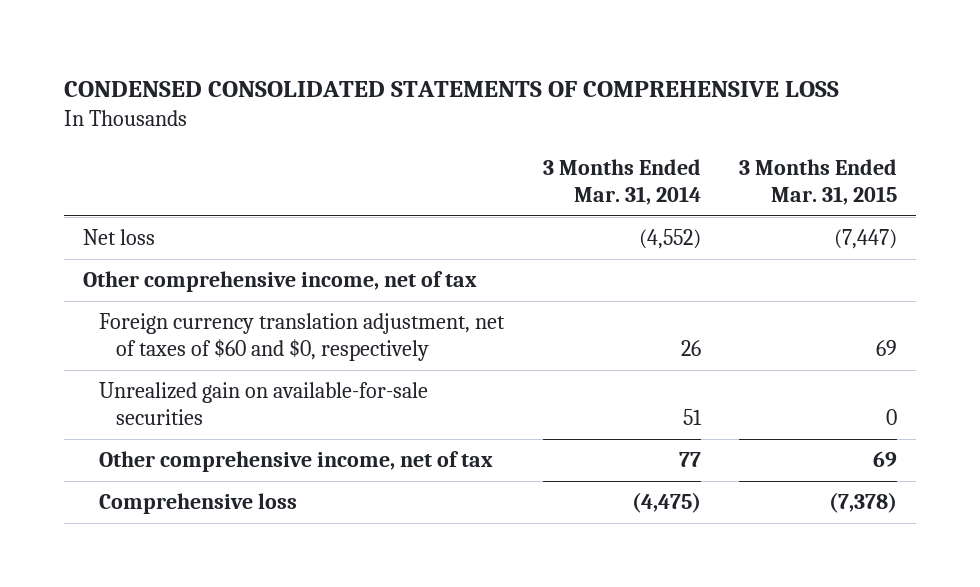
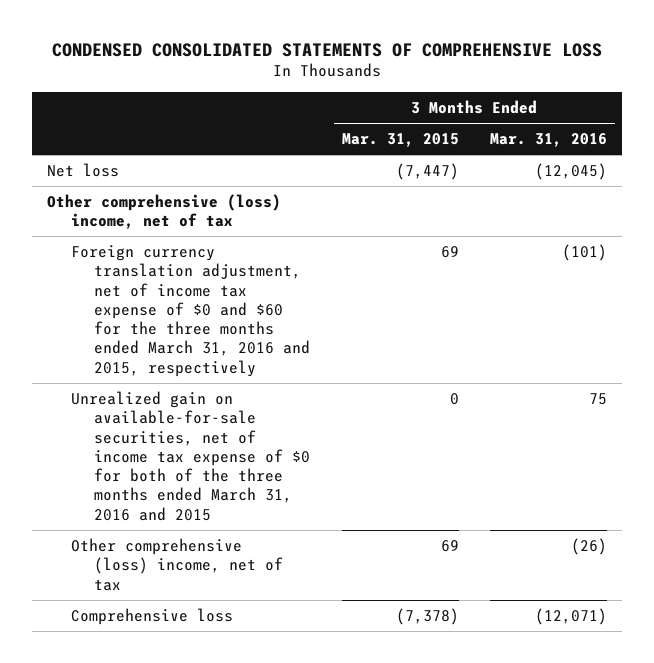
[542,159,701,205] 3 Months Ended Mar. 31, 2014 -> none
none -> [489,133,607,148] Mar. 31, 2016
[99,382,429,425] Unrealized gain on available-for-sale securities -> none
[82,271,477,293] Other comprehensive income, net of tax -> [47,194,282,230] Other comprehensive (loss) income, net of tax
[99,313,506,361] Foreign currency translation adjustment, net of taxes of $60 and $0, respectively -> [70,245,311,377] Foreign currency translation adjustment, net of income tax expense of $0 and $60 for the three months ended March 31, 2016 and 2015, respectively
none -> [70,391,311,521] Unrealized gain on available-for-sale securities, net of income tax expense of $0 for both of the three months ended March 31, 2016 and 2015
[99,451,494,473] Other comprehensive income, net of tax -> [70,538,284,591] Other comprehensive (loss) income, net of tax

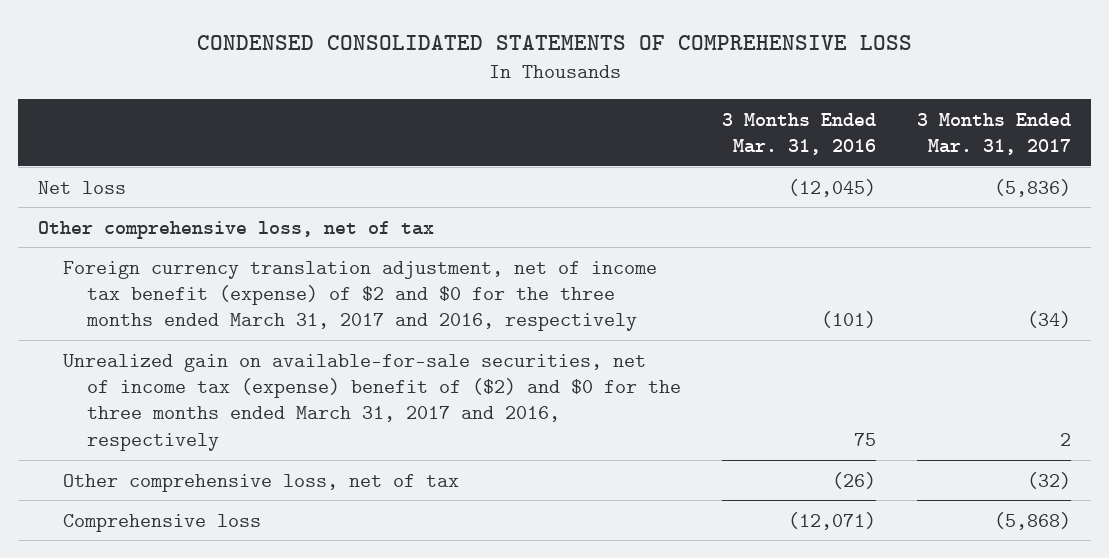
[341,133,459,148] Mar. 31, 2015 -> none
none -> [916,112,1071,156] 3 Months Ended Mar. 31, 2017
[47,194,282,230] Other comprehensive (loss) income, net of tax -> [38,220,435,239] Other comprehensive loss, net of tax
[70,245,311,377] Foreign currency translation adjustment, net of income tax expense of $0 and $60 for the three months ended March 31, 2016 and 2015, respectively -> [62,260,657,332] Foreign currency translation adjustment, net of income tax benefit (expense) of $2 and $0 for the three months ended March 31, 2017 and 2016, respectively
[70,391,311,521] Unrealized gain on available-for-sale securities, net of income tax expense of $0 for both of the three months ended March 31, 2016 and 2015 -> [62,353,682,451] Unrealized gain on available-for-sale securities, net of income tax (expense) benefit of ($2) and $0 for the three months ended March 31, 2017 and 2016, respectively
[70,538,284,591] Other comprehensive (loss) income, net of tax -> [62,473,459,492] Other comprehensive loss, net of tax

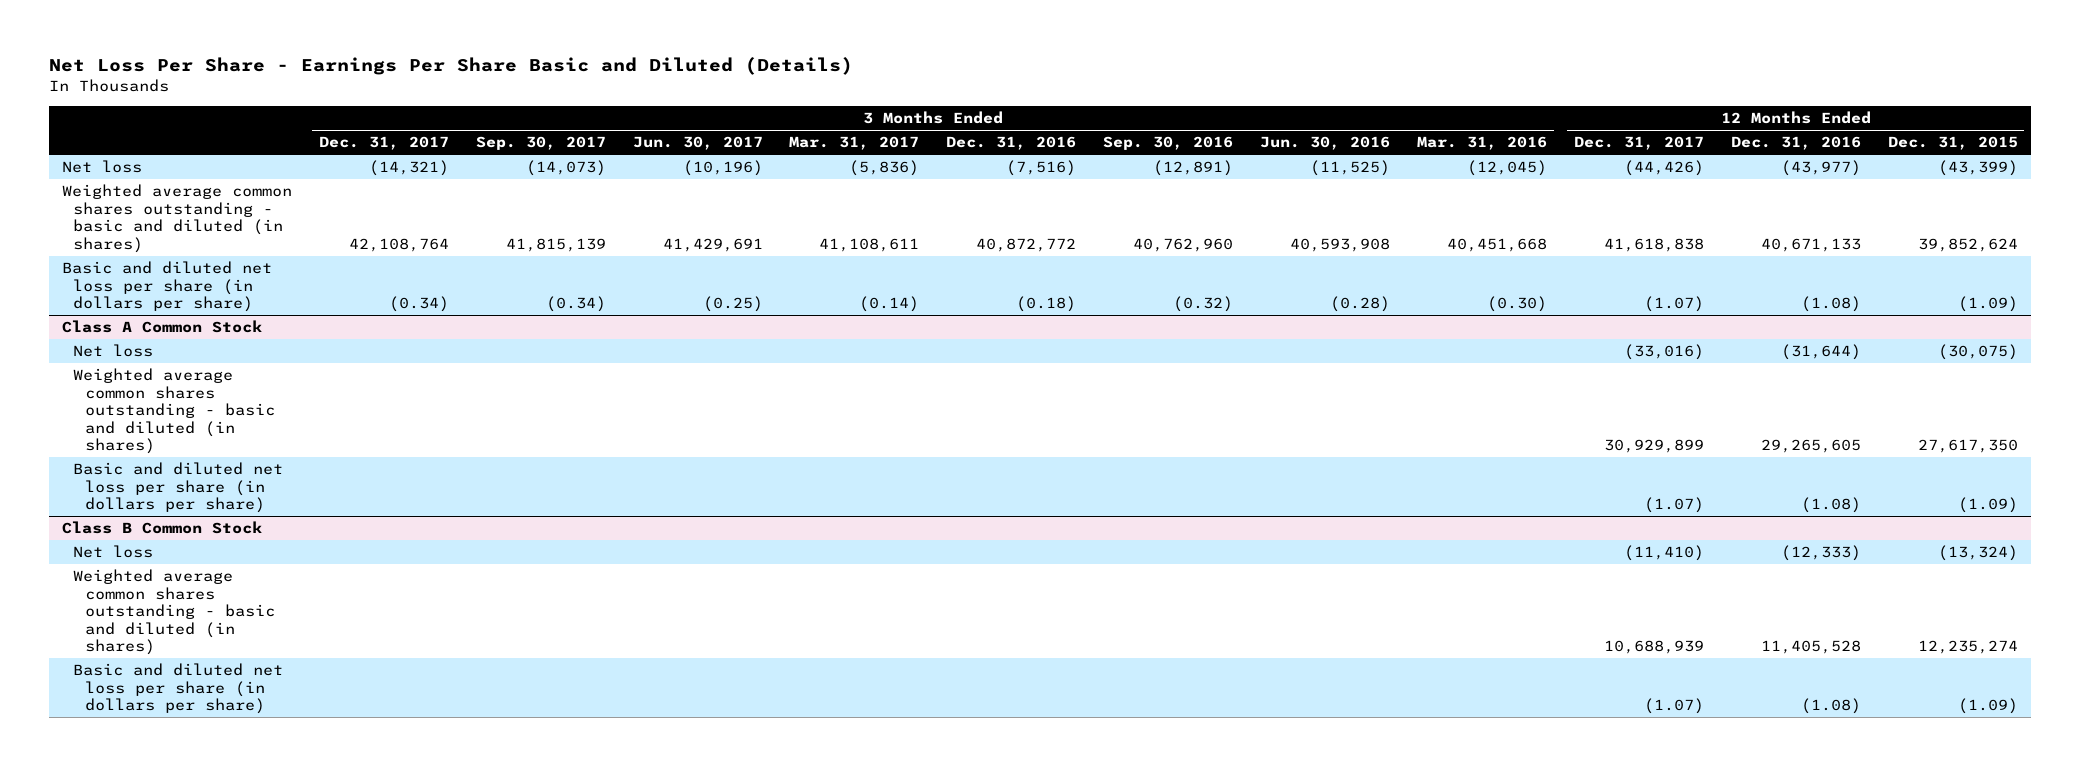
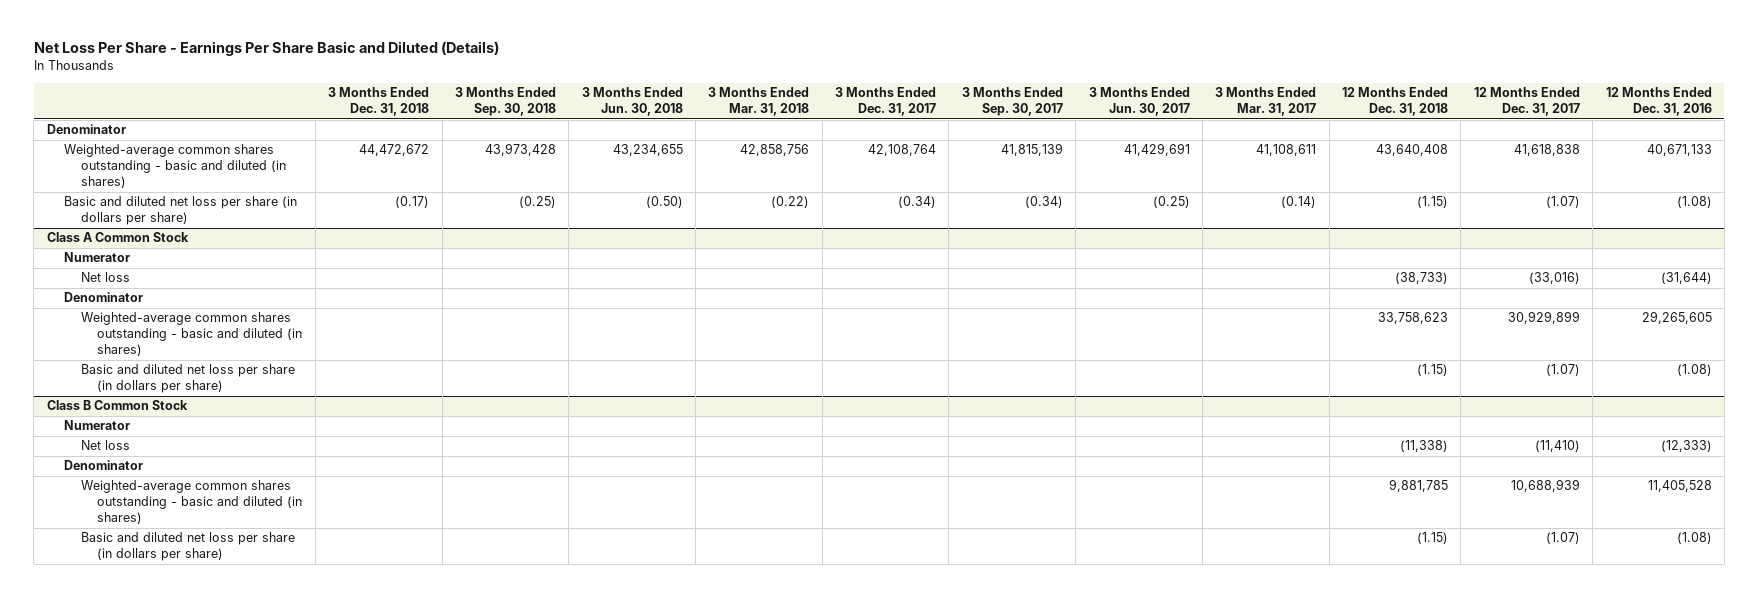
[946,136,1077,151] Dec. 31, 2016 -> none
[1103,136,1234,151] Sep. 30, 2016 -> none
[1260,136,1391,151] Jun. 30, 2016 -> none
[1416,136,1547,151] Mar. 31, 2016 -> none
[1887,136,2018,151] Dec. 31, 2015 -> none
none -> [328,87,430,117] 3 Months Ended Dec. 31, 2018
none -> [454,87,556,117] 3 Months Ended Sep. 30, 2018
none -> [581,87,683,117] 3 Months Ended Jun. 30, 2018
none -> [708,87,810,117] 3 Months Ended Mar. 31, 2018
none -> [1342,87,1449,117] 12 Months Ended Dec. 31, 2018
[62,160,143,174] Net loss -> none
none -> [46,124,126,135] Denominator
[62,184,293,253] Weighted average common shares outstanding - basic and diluted (in shares) -> [63,144,286,189] Weighted-average common shares outstanding - basic and diluted (in shares)
none -> [63,252,130,263] Numerator
none -> [63,292,143,303] Denominator
[73,368,275,455] Weighted average common shares outstanding - basic and diluted (in shares) -> [80,312,303,357] Weighted-average common shares outstanding - basic and diluted (in shares)
none -> [63,420,130,431] Numerator
none -> [63,460,143,471] Denominator
[73,569,275,656] Weighted average common shares outstanding - basic and diluted (in shares) -> [80,480,303,525] Weighted-average common shares outstanding - basic and diluted (in shares)

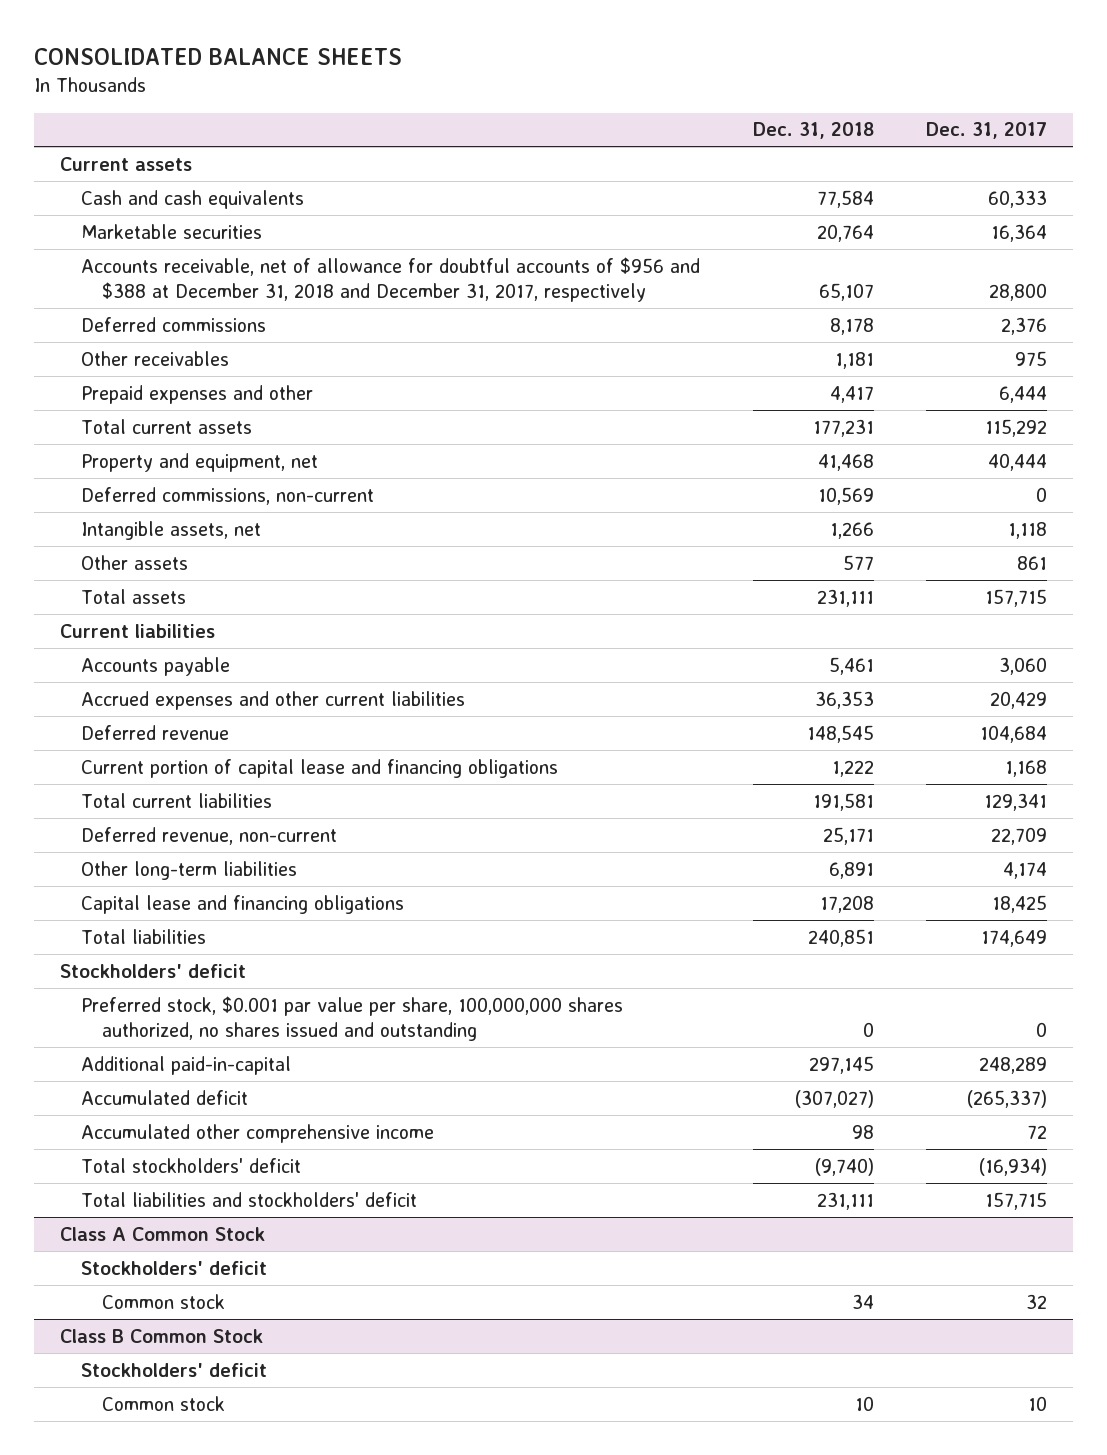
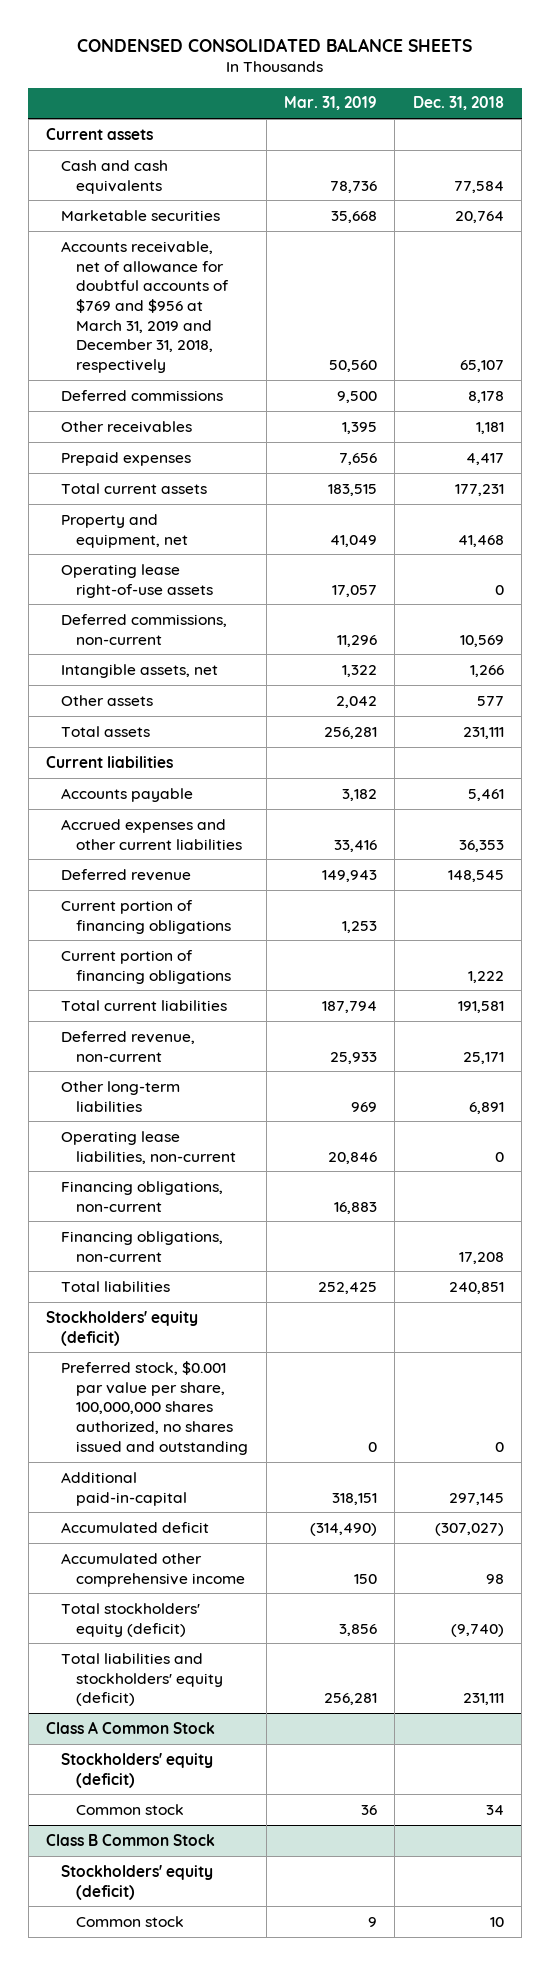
[33,48,402,66] CONSOLIDATED BALANCE SHEETS -> [76,37,472,52] CONDENSED CONSOLIDATED BALANCE SHEETS
[926,122,1048,140] Dec. 31, 2017 -> none
none -> [283,96,377,111] Mar. 31, 2019
[81,256,701,302] Accounts receivable, net of allowance for doubtful accounts of $956 and $388 at December 31, 2018 and December 31, 2017, respectively -> [61,240,230,374] Accounts receivable, net of allowance for doubtful accounts of $769 and $956 at March 31, 2019 and December 31, 2018, respectively
[81,384,314,404] Prepaid expenses and other -> [61,451,192,466] Prepaid expenses
none -> [61,563,214,598] Operating lease right-of-use assets
none -> [61,899,232,934] Current portion of financing obligations
[81,758,559,778] Current portion of capital lease and financing obligations -> [61,949,232,984] Current portion of financing obligations
none -> [61,1130,237,1164] Operating lease liabilities, non-current
none -> [61,1180,224,1212] Financing obligations, non-current
[81,894,405,914] Capital lease and financing obligations -> [61,1230,224,1262] Financing obligations, non-current
[60,963,247,978] Stockholders' deficit -> [46,1310,199,1346] Stockholders' equity (deficit)
[81,1157,302,1173] Total stockholders' deficit -> [61,1602,201,1637] Total stockholders' equity (deficit)
[81,1191,418,1207] Total liabilities and stockholders' deficit -> [61,1652,224,1707] Total liabilities and stockholders' equity (deficit)
[81,1260,268,1275] Stockholders' deficit -> [61,1752,214,1788] Stockholders' equity (deficit)
[81,1362,268,1377] Stockholders' deficit -> [61,1864,214,1900] Stockholders' equity (deficit)

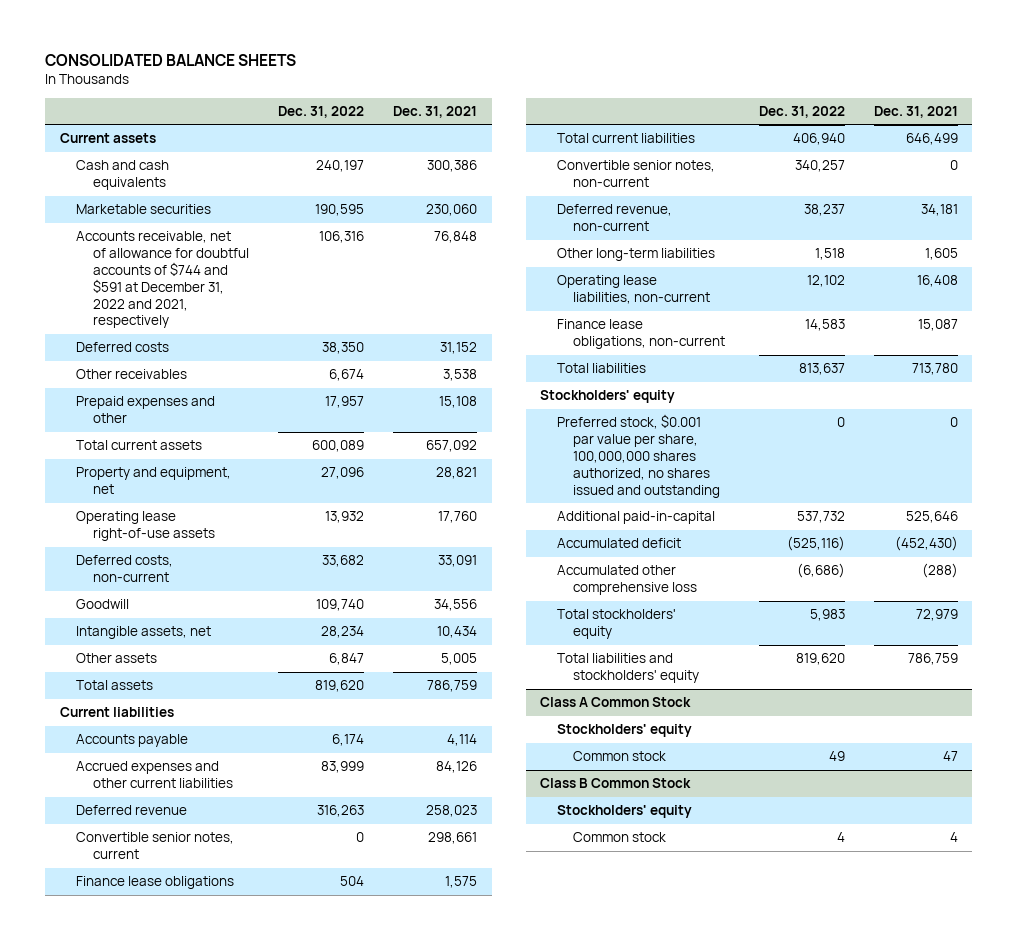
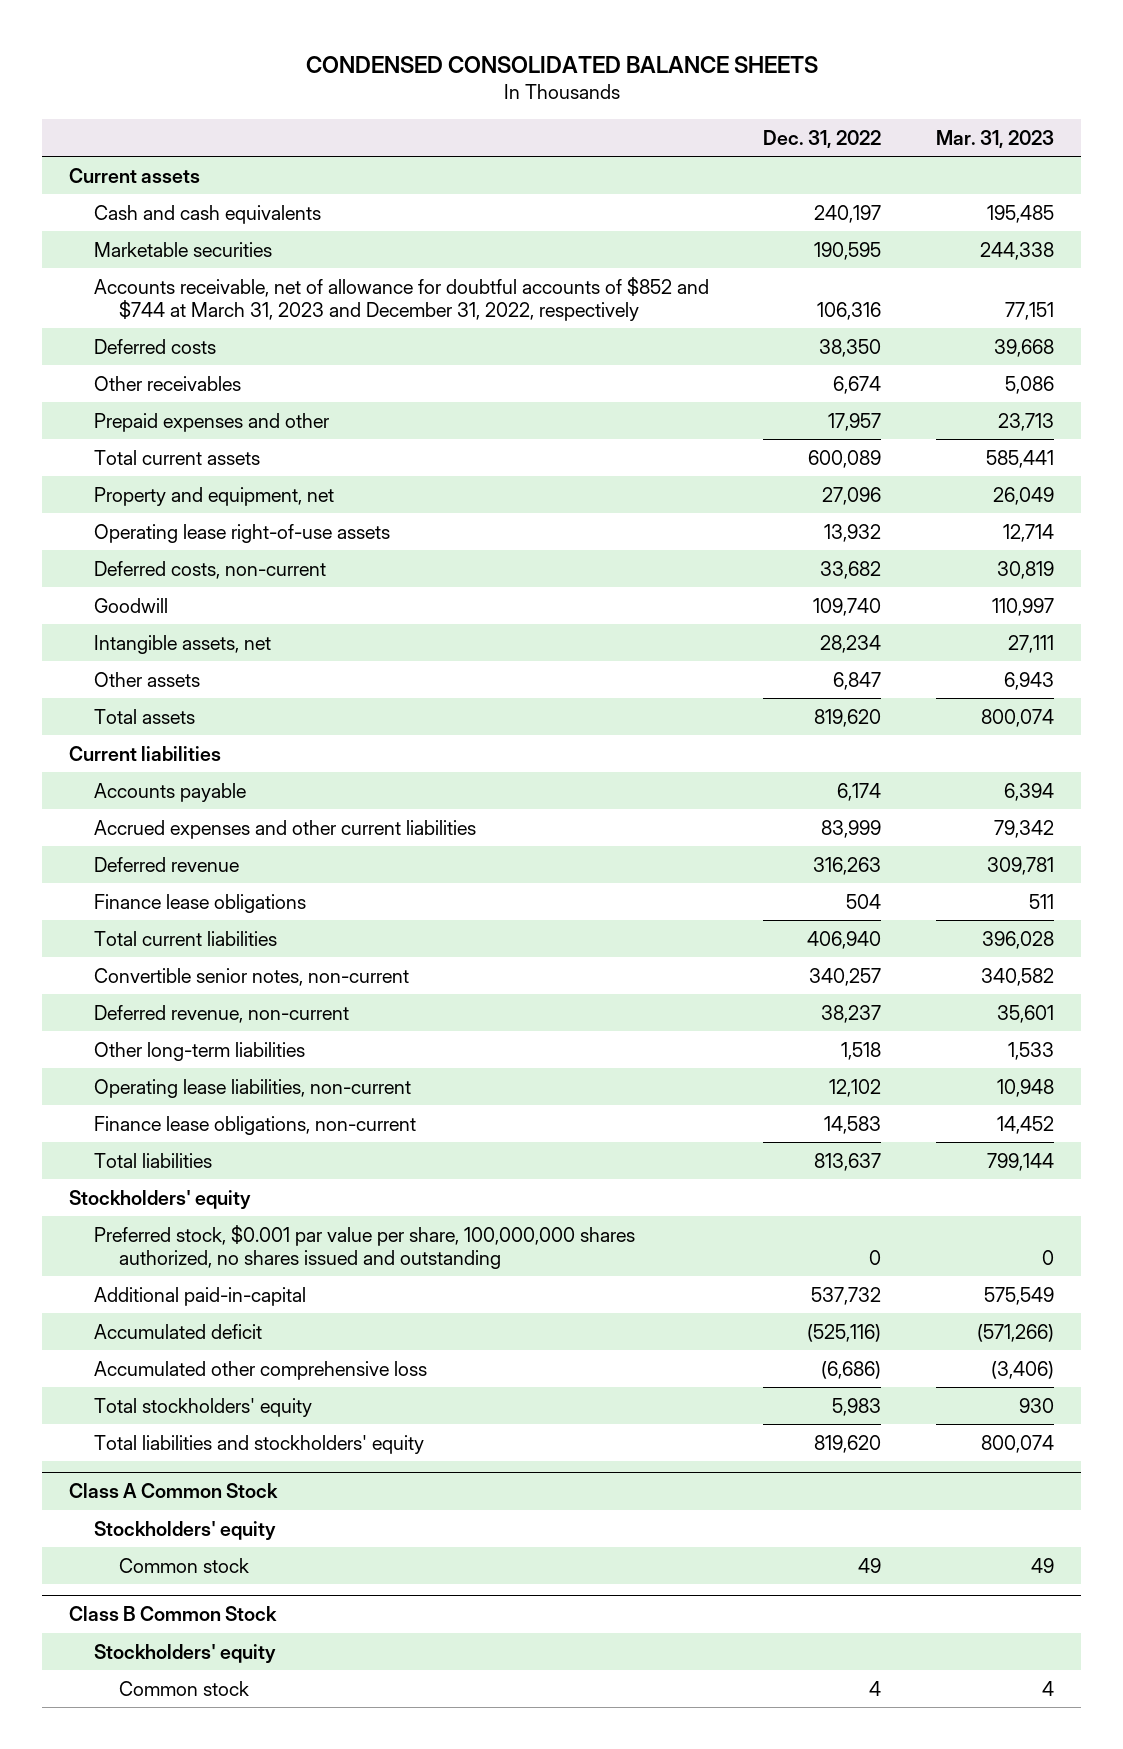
[45,54,297,67] CONSOLIDATED BALANCE SHEETS -> [305,55,818,73] CONDENSED CONSOLIDATED BALANCE SHEETS
[393,105,478,118] Dec. 31, 2021 -> none
none -> [935,129,1054,148] Mar. 31, 2023
[76,231,250,329] Accounts receivable, net of allowance for doubtful accounts of $744 and $591 at December 31, 2022 and 2021, respectively -> [94,276,710,321] Accounts receivable, net of allowance for doubtful accounts of $852 and $744 at March 31, 2023 and December 31, 2022, respectively
[76,832,235,860] Convertible senior notes, current -> none

